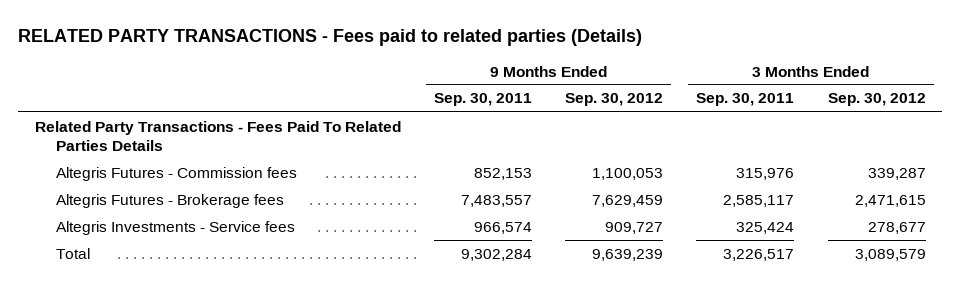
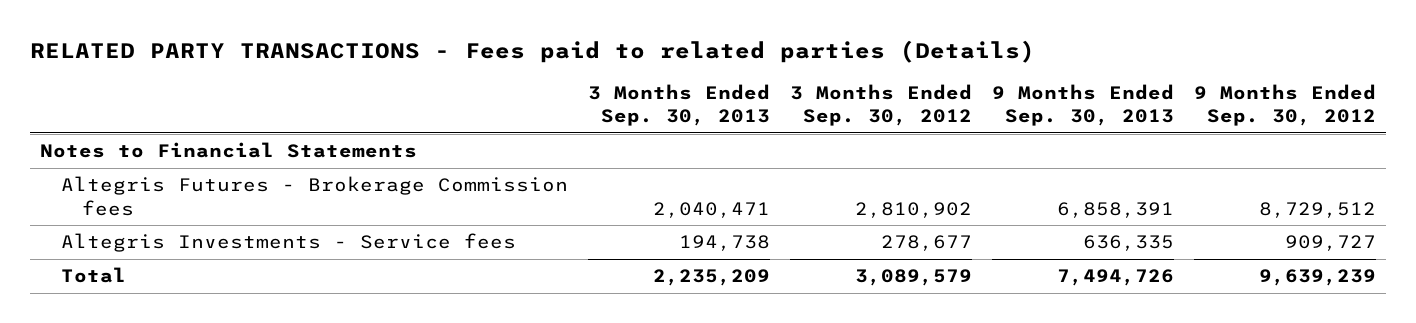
[433,93,532,107] Sep. 30, 2011 -> none
[696,93,795,107] Sep. 30, 2011 -> none
none -> [587,83,770,127] 3 Months Ended Sep. 30, 2013
none -> [991,83,1174,127] 9 Months Ended Sep. 30, 2013
[34,120,401,152] Related Party Transactions - Fees Paid To Related Parties Details -> none
[56,193,285,208] Altegris Futures - Brokerage fees -> none
none -> [39,142,417,159] Notes to Financial Statements
[56,166,298,181] Altegris Futures - Commission fees -> [60,176,568,216] Altegris Futures - Brokerage Commission fees
[592,167,664,180] 1,100,053 -> [1259,201,1377,218] 8,729,512
[867,167,926,180] 339,287 -> [854,201,972,218] 2,810,902

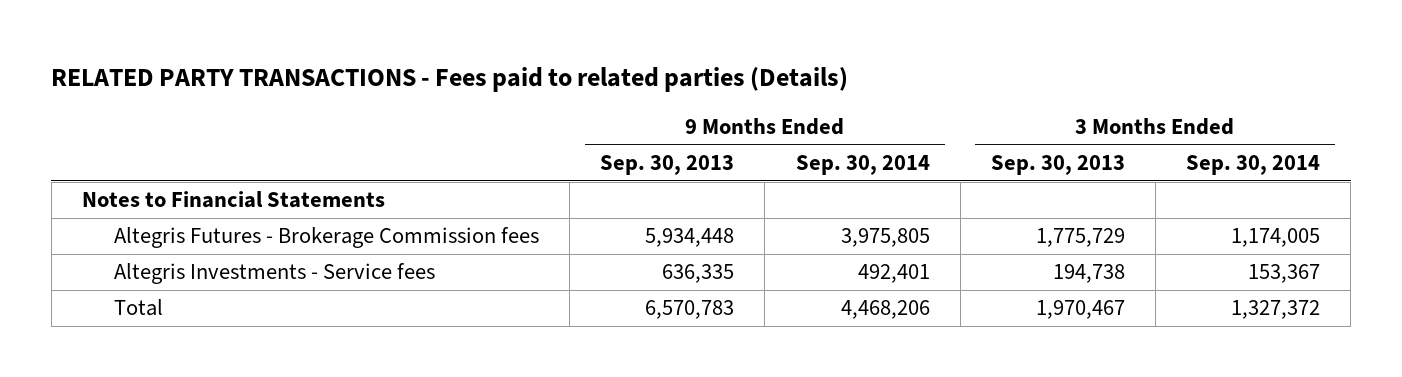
[789,83,972,127] 3 Months Ended Sep. 30, 2012 -> none
[1194,83,1377,127] 9 Months Ended Sep. 30, 2012 -> none
none -> [795,155,930,176] Sep. 30, 2014
none -> [1185,155,1320,176] Sep. 30, 2014
[652,201,770,218] 2,040,471 -> [1035,228,1125,248] 1,775,729
[1056,201,1174,218] 6,858,391 -> [645,228,735,248] 5,934,448
[652,269,770,287] 2,235,209 -> [1035,300,1125,320] 1,970,467
[1056,269,1174,287] 7,494,726 -> [645,300,735,320] 6,570,783

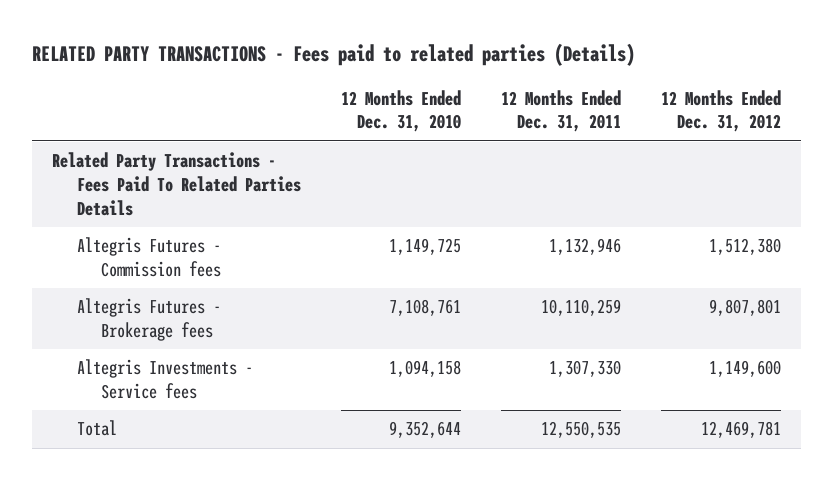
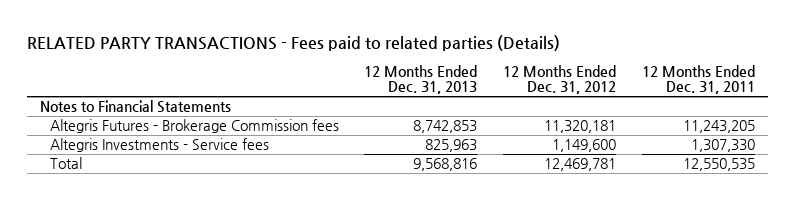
[340,89,461,133] 12 Months Ended Dec. 31, 2010 -> none
none -> [364,64,478,95] 12 Months Ended Dec. 31, 2013
[52,152,301,216] Related Party Transactions - Fees Paid To Related Parties Details -> none
[76,298,221,341] Altegris Futures - Brokerage fees -> none
none -> [39,100,231,114] Notes to Financial Statements
[76,237,221,277] Altegris Futures - Commission fees -> [49,119,339,134] Altegris Futures - Brokerage Commission fees
[548,238,621,256] 1,132,946 -> [682,120,755,134] 11,243,205
[708,238,781,256] 1,512,380 -> [544,120,617,134] 11,320,181

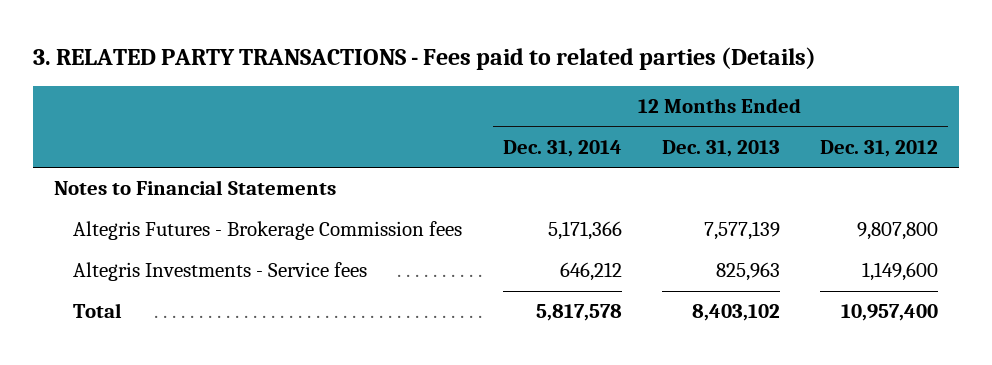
[27,34,561,51] RELATED PARTY TRANSACTIONS - Fees paid to related parties (Details) -> [33,47,817,71] 3. RELATED PARTY TRANSACTIONS - Fees paid to related parties (Details)
[641,64,755,95] 12 Months Ended Dec. 31, 2011 -> none
none -> [502,139,622,157] Dec. 31, 2014
[413,120,478,134] 8,742,853 -> [703,221,780,241] 7,577,139
[544,120,617,134] 11,320,181 -> [857,222,939,241] 9,807,800
[413,158,478,172] 9,568,816 -> [691,304,780,322] 8,403,102
[544,158,617,172] 12,469,781 -> [841,304,939,322] 10,957,400

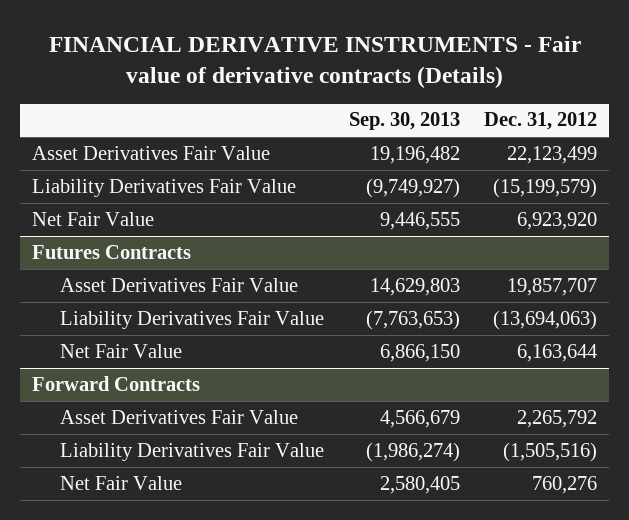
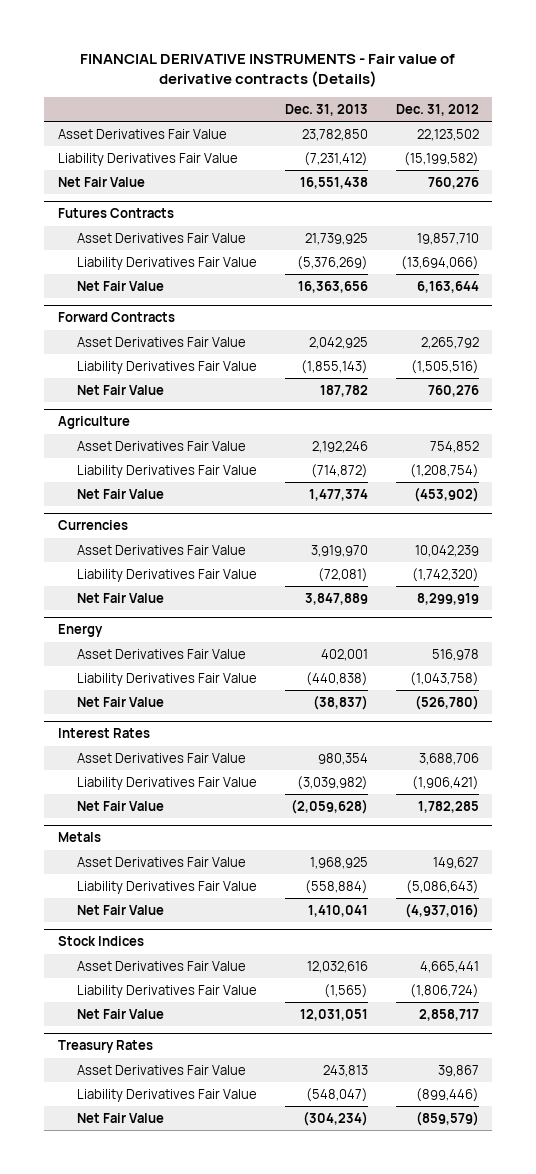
[348,112,460,131] Sep. 30, 2013 -> none
none -> [284,104,368,117] Dec. 31, 2013
[506,145,597,164] 22,123,499 -> [416,128,479,141] 22,123,502
[492,177,597,198] (15,199,579) -> [403,151,479,166] (15,199,582)
[516,211,597,230] 6,923,920 -> [427,176,479,189] 760,276
[506,277,597,296] 19,857,707 -> [416,232,479,245] 19,857,710
[492,309,597,330] (13,694,063) -> [400,255,479,270] (13,694,066)
none -> [57,416,130,430] Agriculture
none -> [77,440,247,451] Asset Derivatives Fair Value
none -> [77,464,258,478] Liability Derivatives Fair Value
none -> [77,488,165,499] Net Fair Value
none -> [57,520,128,531] Currencies
none -> [77,544,247,555] Asset Derivatives Fair Value
none -> [77,568,258,582] Liability Derivatives Fair Value
none -> [77,592,165,603] Net Fair Value
none -> [57,624,103,638] Energy
none -> [77,648,247,659] Asset Derivatives Fair Value
none -> [77,672,258,686] Liability Derivatives Fair Value
none -> [77,696,165,707] Net Fair Value
none -> [57,728,150,739] Interest Rates
none -> [77,752,247,763] Asset Derivatives Fair Value
none -> [77,776,258,790] Liability Derivatives Fair Value
none -> [77,800,165,811] Net Fair Value
none -> [57,832,101,843] Metals
none -> [77,856,247,867] Asset Derivatives Fair Value
none -> [77,880,258,894] Liability Derivatives Fair Value
none -> [77,904,165,915] Net Fair Value
none -> [57,936,144,947] Stock Indices
none -> [77,960,247,971] Asset Derivatives Fair Value
none -> [77,984,258,998] Liability Derivatives Fair Value
none -> [77,1008,165,1019] Net Fair Value
none -> [57,1040,153,1054] Treasury Rates
none -> [77,1064,247,1075] Asset Derivatives Fair Value
none -> [77,1088,258,1102] Liability Derivatives Fair Value
none -> [77,1112,165,1123] Net Fair Value

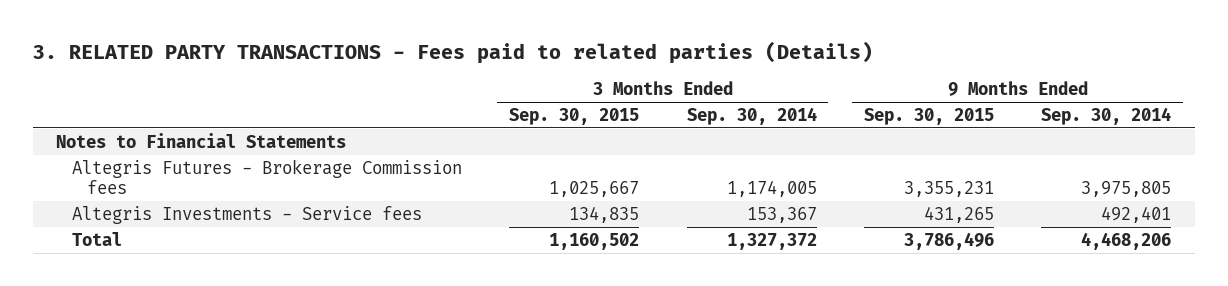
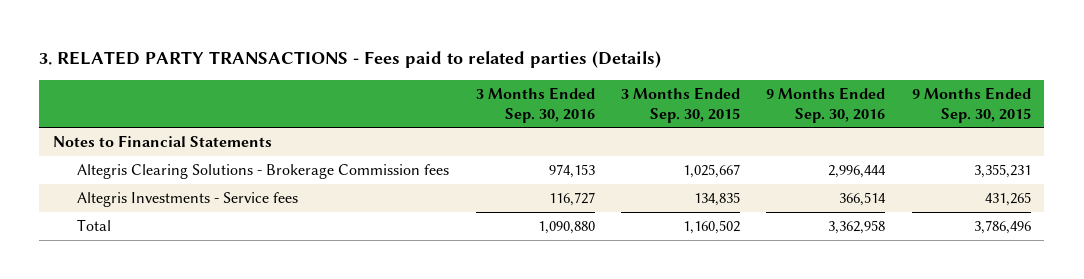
[686,106,817,125] Sep. 30, 2014 -> none
[1041,106,1172,125] Sep. 30, 2014 -> none
none -> [475,86,595,123] 3 Months Ended Sep. 30, 2016
none -> [766,86,886,123] 9 Months Ended Sep. 30, 2016
[71,158,462,194] Altegris Futures - Brokerage Commission fees -> [77,164,450,180] Altegris Clearing Solutions - Brokerage Commission fees

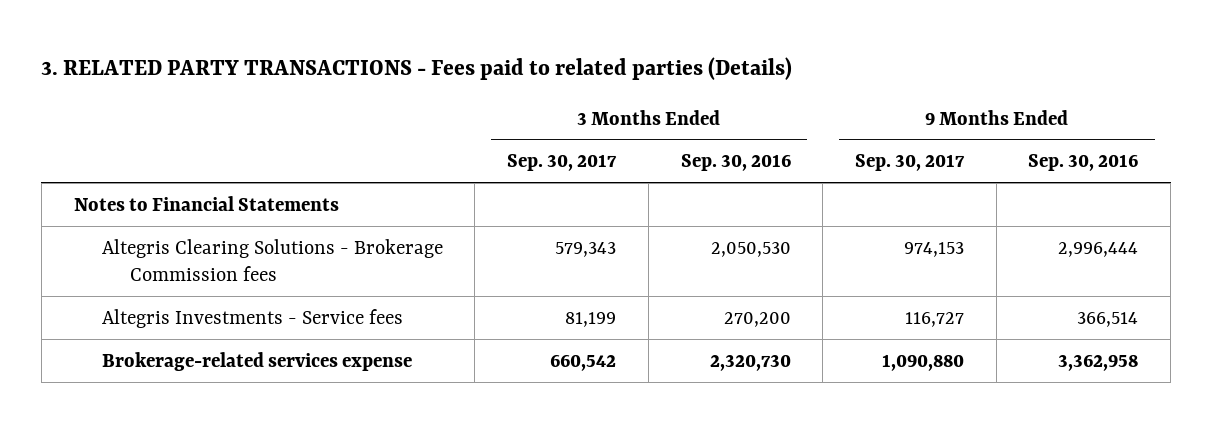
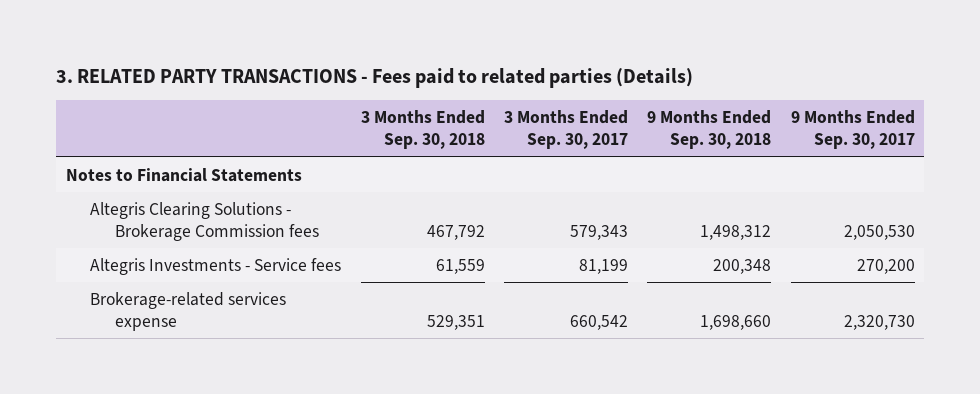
[680,154,791,172] Sep. 30, 2016 -> none
[1028,154,1139,172] Sep. 30, 2016 -> none
none -> [360,109,485,150] 3 Months Ended Sep. 30, 2018
none -> [647,109,772,150] 9 Months Ended Sep. 30, 2018
[904,241,965,257] 974,153 -> [843,225,915,241] 2,050,530
[905,311,965,327] 116,727 -> [856,258,915,274] 270,200
[882,353,965,371] 1,090,880 -> [843,315,915,331] 2,320,730

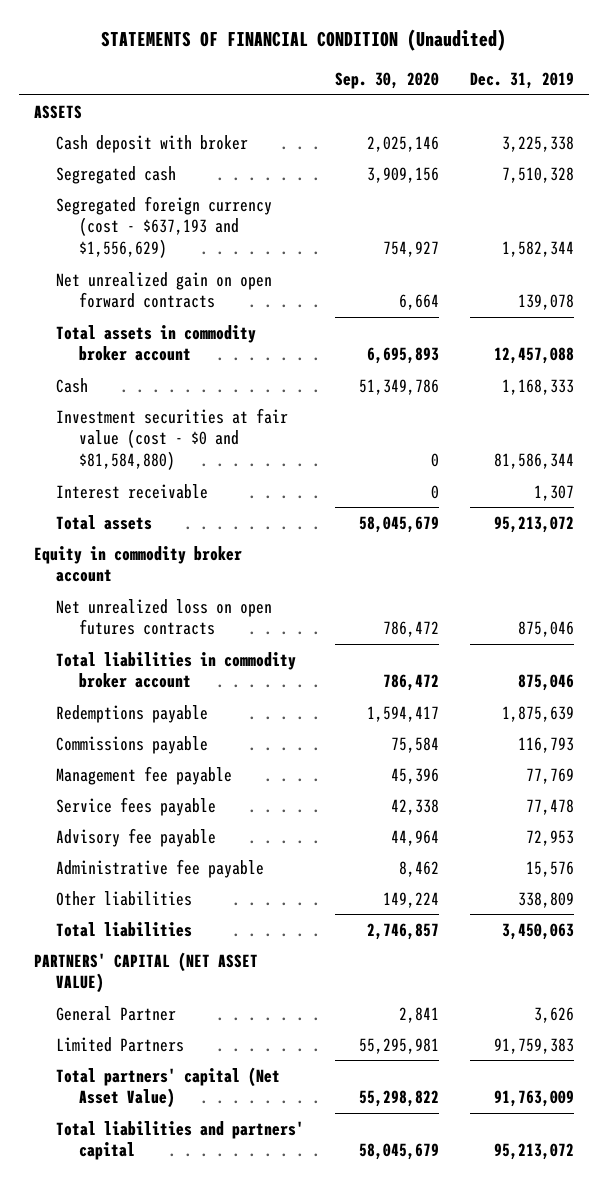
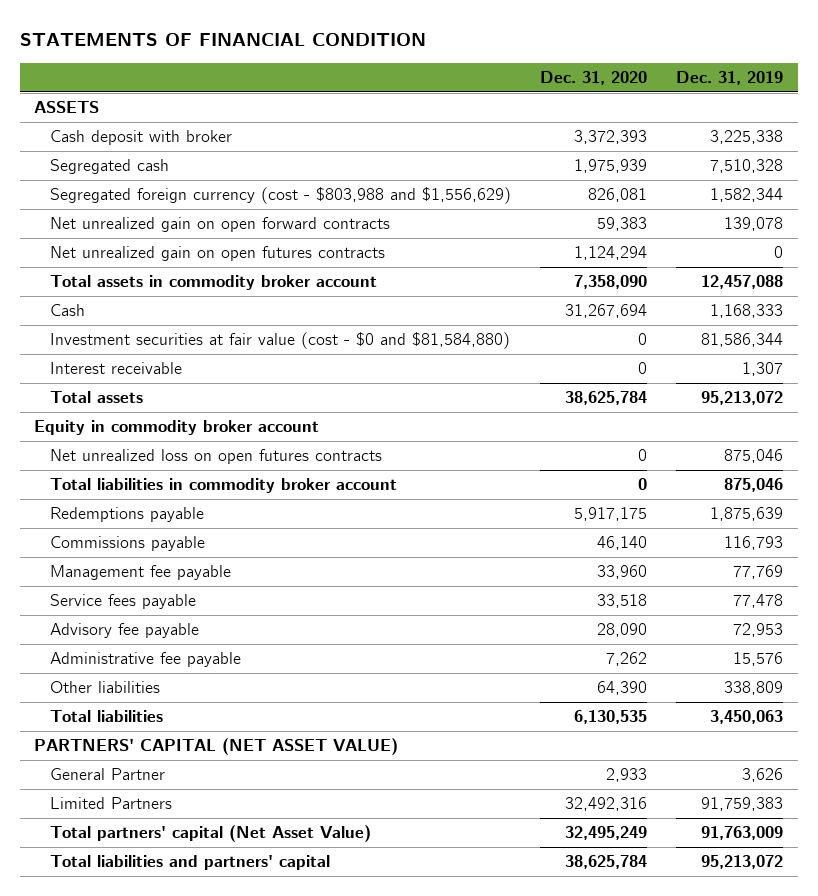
[101,29,507,52] STATEMENTS OF FINANCIAL CONDITION (Unaudited) -> [19,32,426,46] STATEMENTS OF FINANCIAL CONDITION
[335,72,440,90] Sep. 30, 2020 -> none
none -> [540,70,648,85] Dec. 31, 2020
[56,195,273,259] Segregated foreign currency (cost - $637,193 and $1,556,629) -> [50,187,512,205] Segregated foreign currency (cost - $803,988 and $1,556,629)
none -> [50,246,386,262] Net unrealized gain on open futures contracts

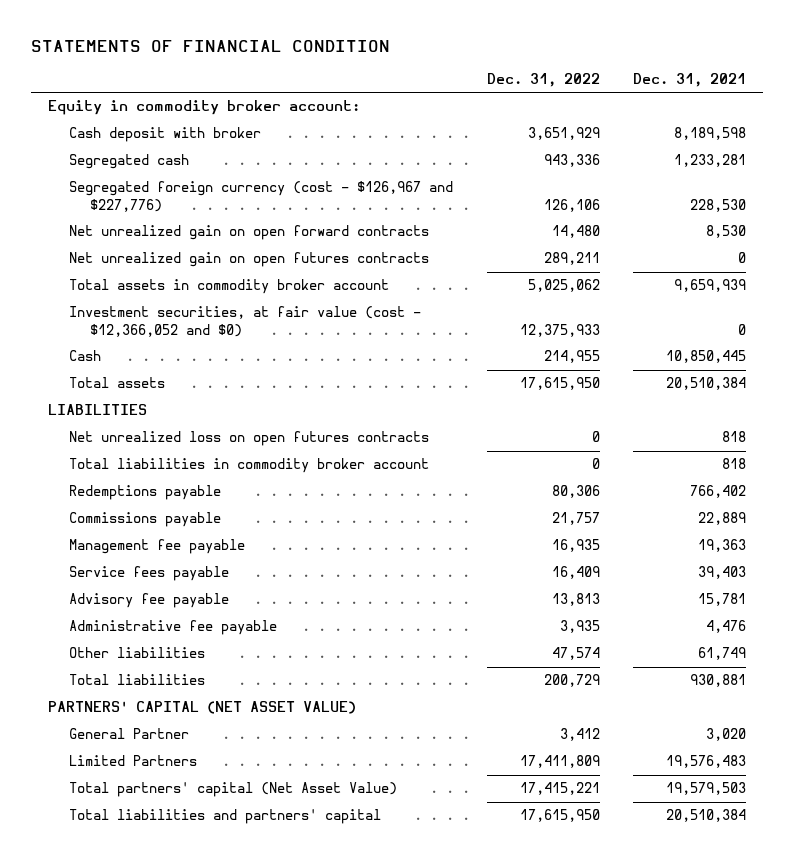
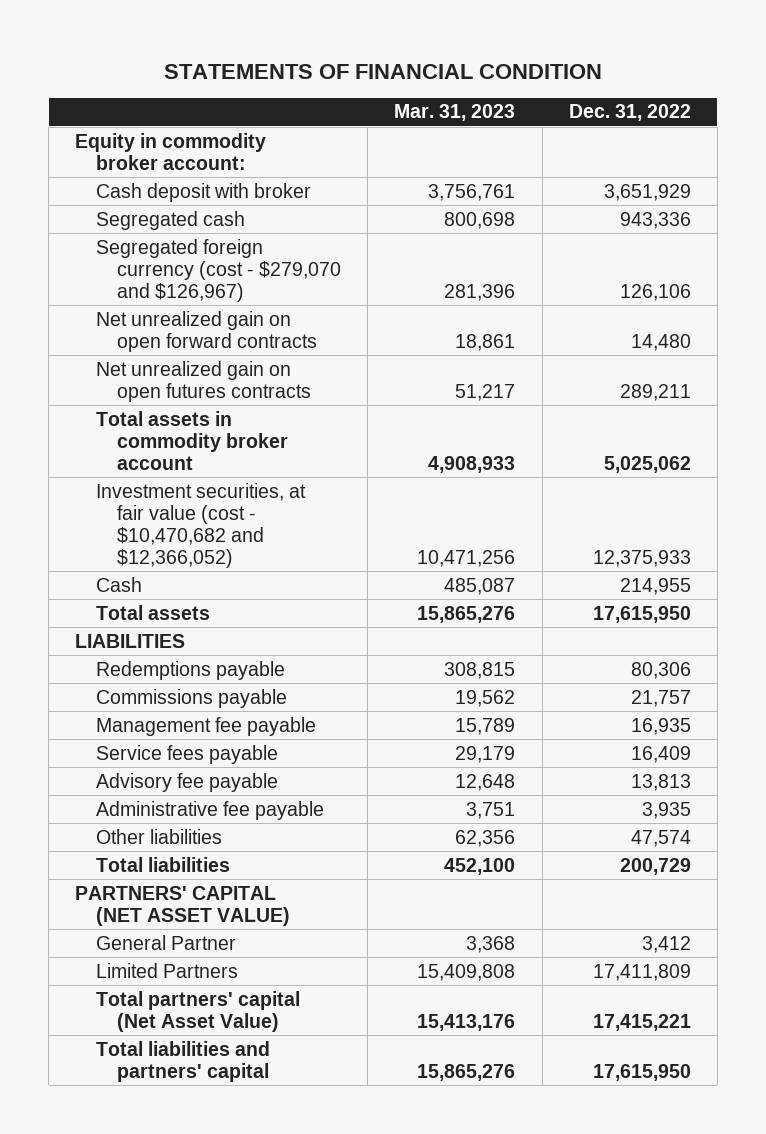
[633,73,747,88] Dec. 31, 2021 -> none
none -> [394,104,516,122] Mar. 31, 2023
[69,181,454,213] Segregated foreign currency (cost - $126,967 and $227,776) -> [96,238,342,302] Segregated foreign currency (cost - $279,070 and $126,967)
[69,306,422,338] Investment securities, at fair value (cost - $12,366,052 and $0) -> [96,482,307,569] Investment securities, at fair value (cost - $10,470,682 and $12,366,052)
[69,431,430,447] Net unrealized loss on open futures contracts -> none
[69,458,430,474] Total liabilities in commodity broker account -> none

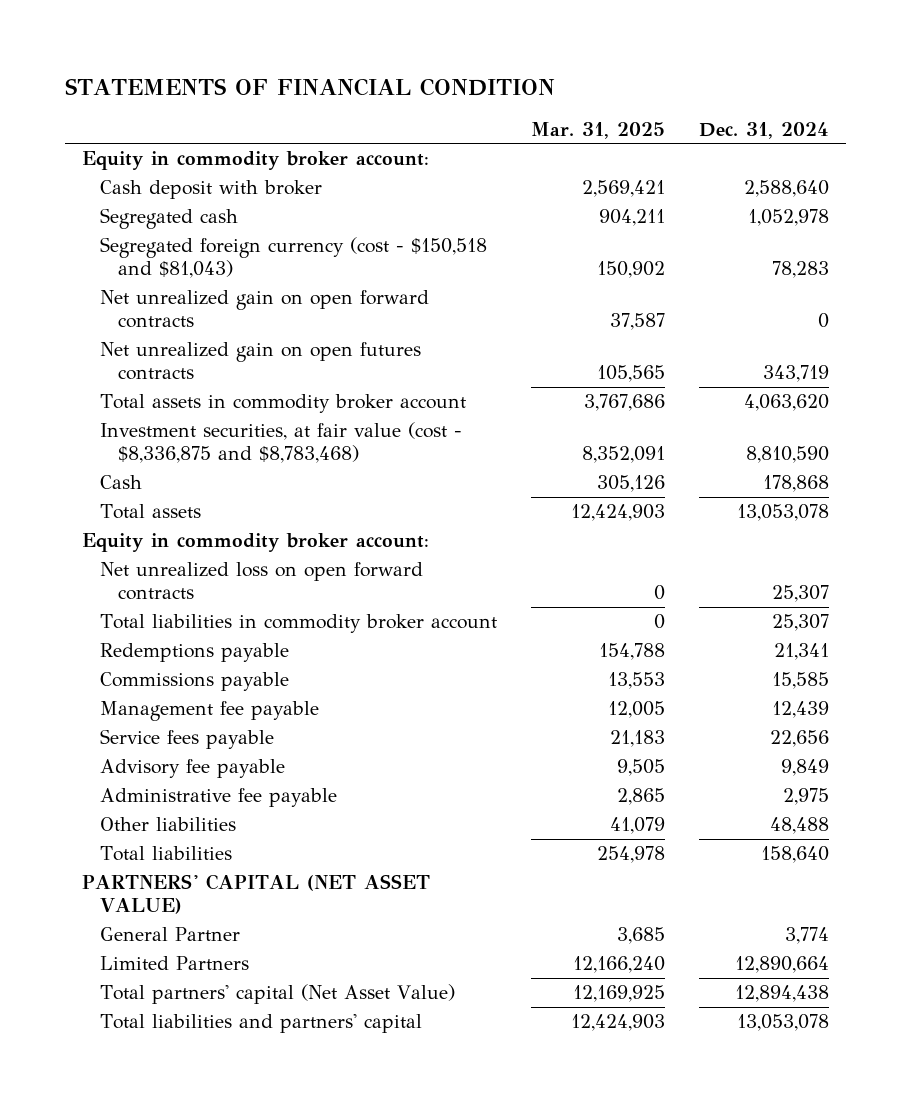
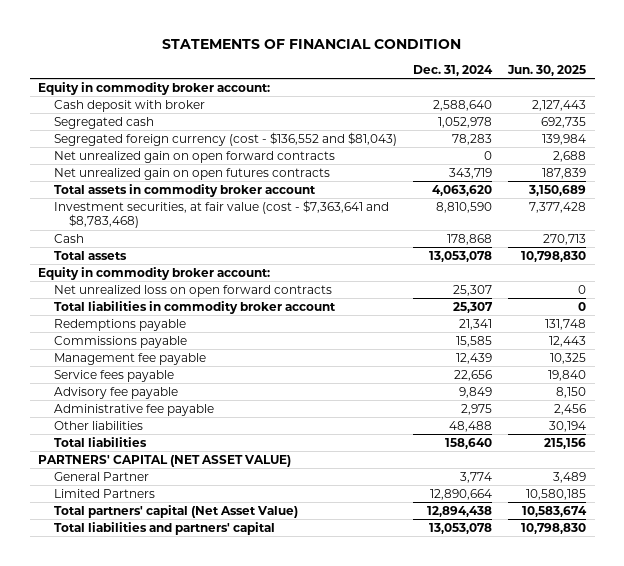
[531,121,666,139] Mar. 31, 2025 -> none
none -> [507,64,587,76] Jun. 30, 2025
[100,237,488,278] Segregated foreign currency (cost - $150,518 and $81,043) -> [53,131,397,146] Segregated foreign currency (cost - $136,552 and $81,043)
[100,422,463,463] Investment securities, at fair value (cost - $8,336,875 and $8,783,468) -> [53,199,389,229] Investment securities, at fair value (cost - $7,363,641 and $8,783,468)

